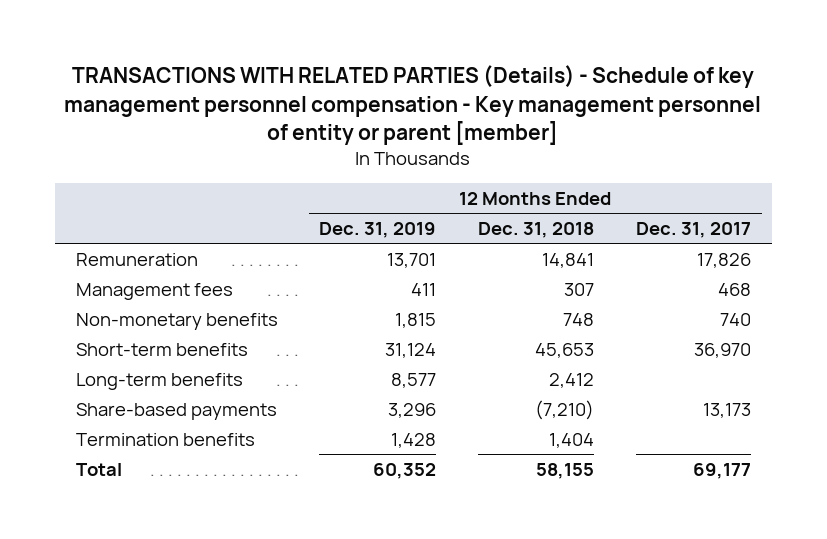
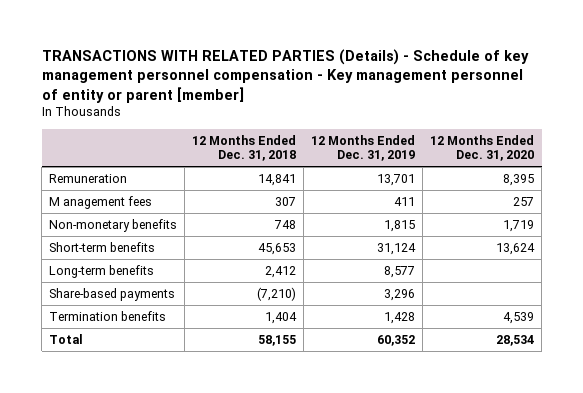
[636,222,752,239] Dec. 31, 2017 -> none
none -> [430,134,535,162] 12 Months Ended Dec. 31, 2020
[75,282,233,300] Management fees -> [49,195,153,209] M anagement fees

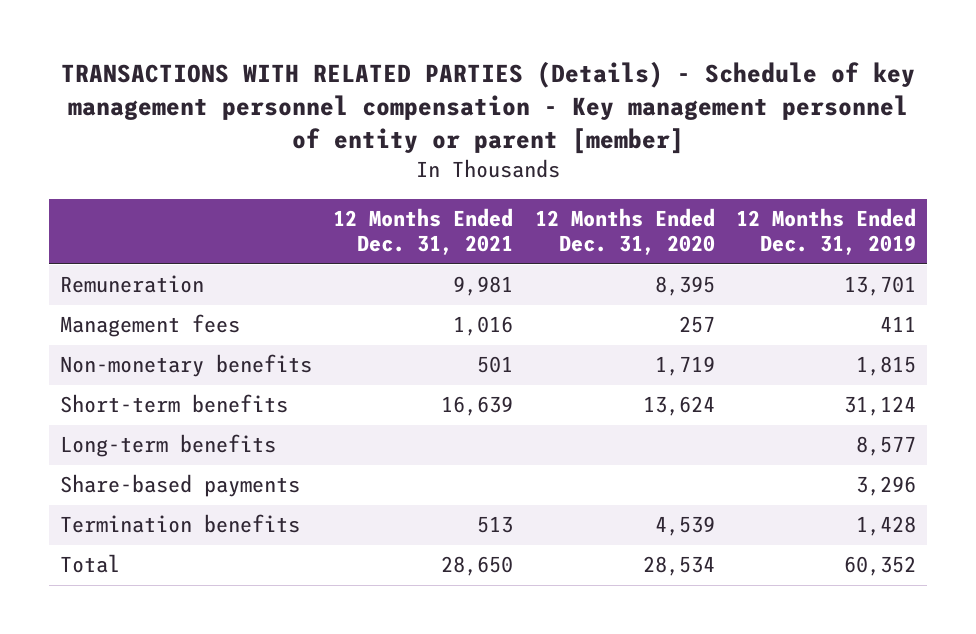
[192,134,297,162] 12 Months Ended Dec. 31, 2018 -> none
none -> [333,207,514,256] 12 Months Ended Dec. 31, 2021
[49,195,153,209] M anagement fees -> [59,314,240,338] Management fees

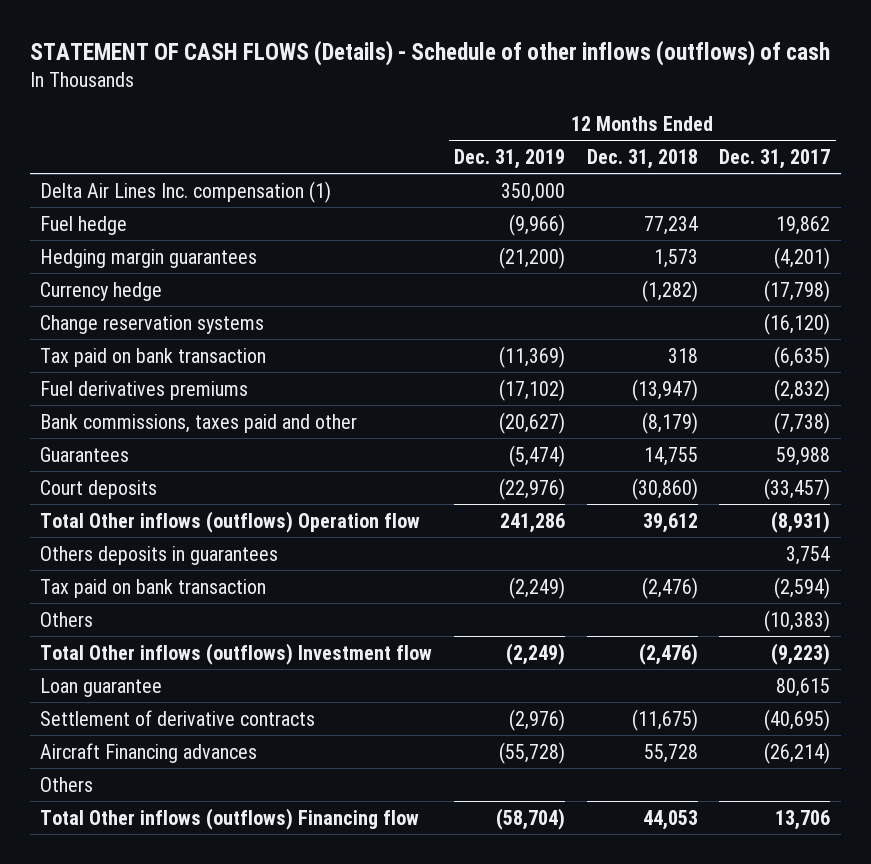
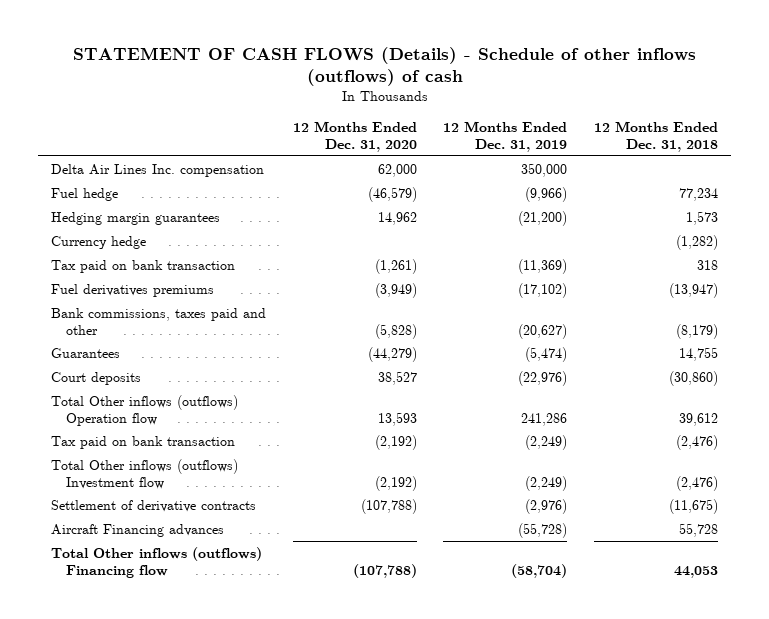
[719,148,831,169] Dec. 31, 2017 -> none
none -> [292,120,417,152] 12 Months Ended Dec. 31, 2020
[40,180,332,203] Delta Air Lines Inc. compensation (1) -> [51,163,265,177] Delta Air Lines Inc. compensation
[40,314,265,334] Change reservation systems -> none
[40,545,279,565] Others deposits in guarantees -> none
[40,611,94,627] Others -> none
[40,677,163,697] Loan guarantee -> none
[40,776,94,792] Others -> none

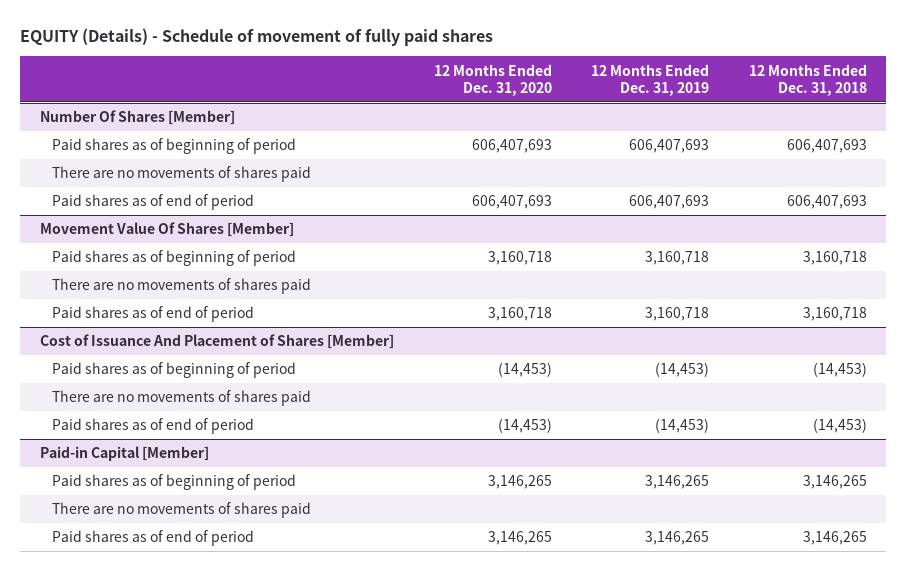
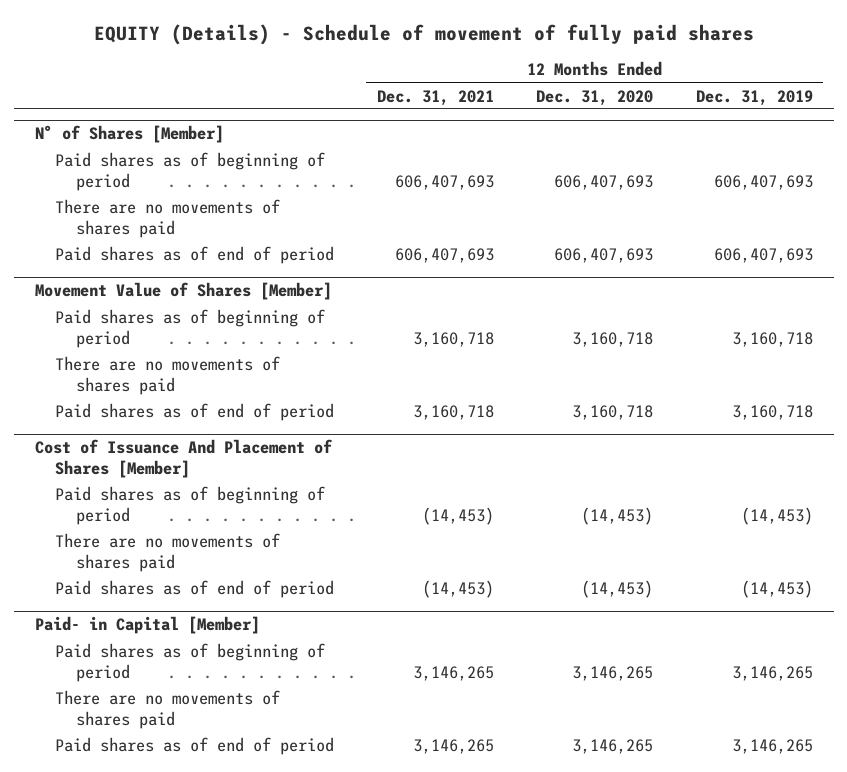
[748,63,867,96] 12 Months Ended Dec. 31, 2018 -> none
none -> [376,89,494,106] Dec. 31, 2021
[40,110,236,126] Number Of Shares [Member] -> [34,125,224,144] N° of Shares [Member]
[40,222,295,238] Movement Value Of Shares [Member] -> [34,282,332,301] Movement Value of Shares [Member]
[40,446,210,462] Paid-in Capital [Member] -> [34,616,260,635] Paid- in Capital [Member]

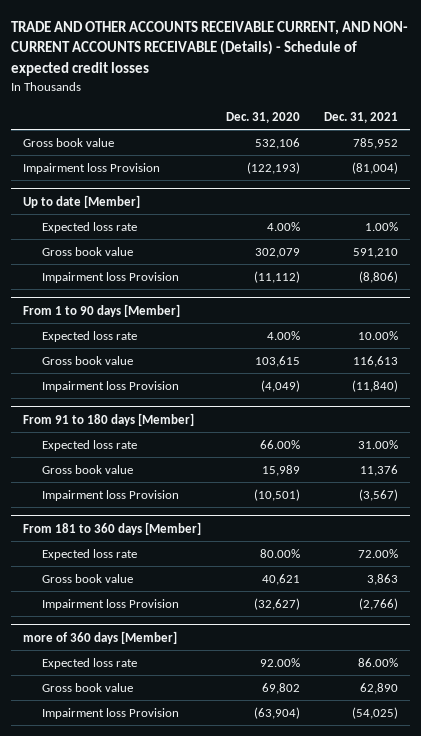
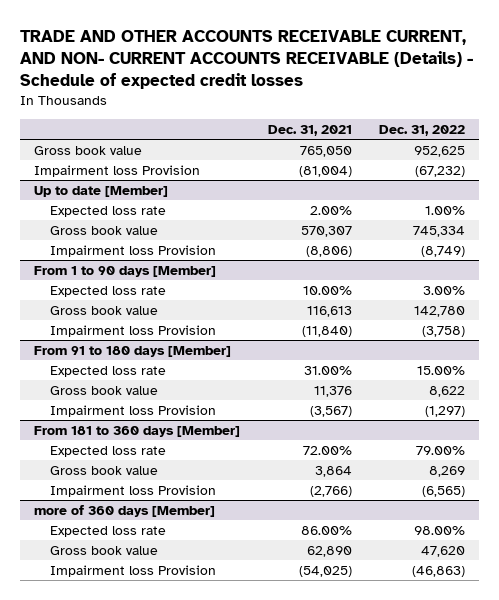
[225,111,300,123] Dec. 31, 2020 -> none
none -> [379,125,466,137] Dec. 31, 2022
[352,138,398,150] 785,952 -> [299,145,352,157] 765,050
[364,222,398,232] 1.00% -> [309,205,352,215] 2.00%
[352,248,398,259] 591,210 -> [300,225,352,237] 570,307
[366,574,398,586] 3,863 -> [314,465,352,477] 3,864

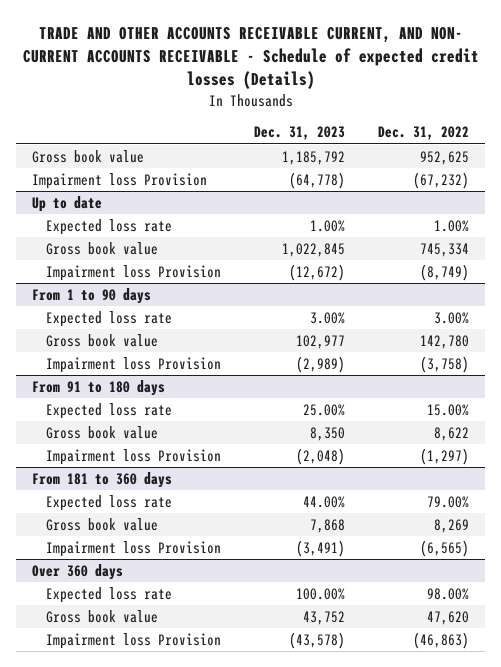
[20,30,474,90] TRADE AND OTHER ACCOUNTS RECEIVABLE CURRENT, AND NON- CURRENT ACCOUNTS RECEIVABLE (Details) - Schedule of expected credit losses -> [22,27,479,90] TRADE AND OTHER ACCOUNTS RECEIVABLE CURRENT, AND NON- CURRENT ACCOUNTS RECEIVABLE - Schedule of expected credit losses (Details)
[267,125,352,137] Dec. 31, 2021 -> none
none -> [253,126,345,141] Dec. 31, 2023
[33,185,168,197] Up to date [Member] -> [32,195,103,212] Up to date
[33,265,216,277] From 1 to 90 days [Member] -> [32,287,152,304] From 1 to 90 days
[33,345,231,357] From 91 to 180 days [Member] -> [32,379,166,396] From 91 to 180 days
[33,425,240,437] From 181 to 360 days [Member] -> [32,471,173,488] From 181 to 360 days
[33,504,215,517] more of 360 days [Member] -> [32,563,124,580] Over 360 days

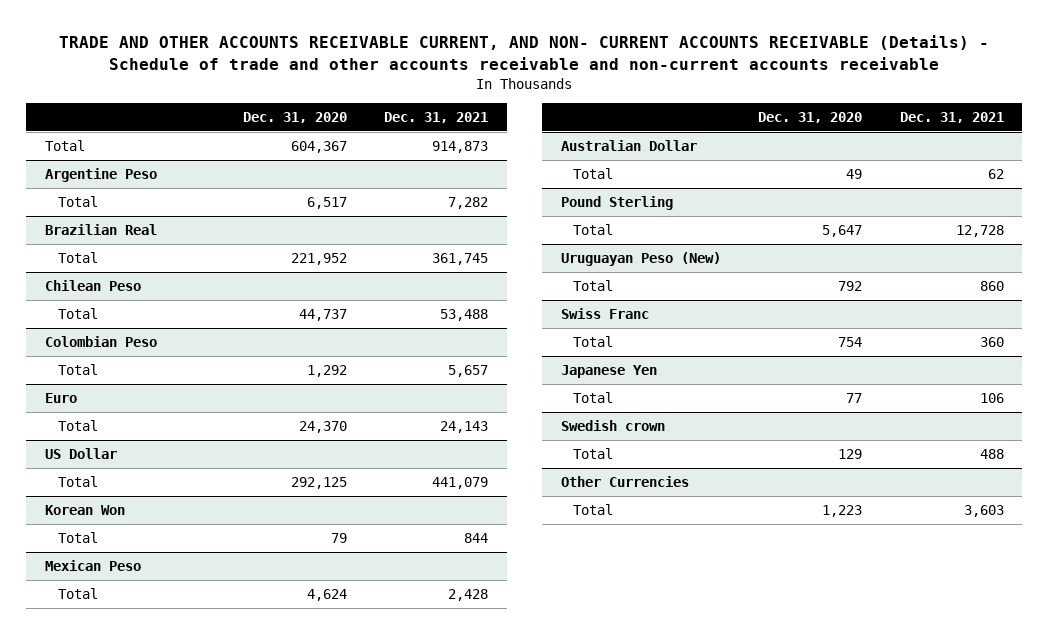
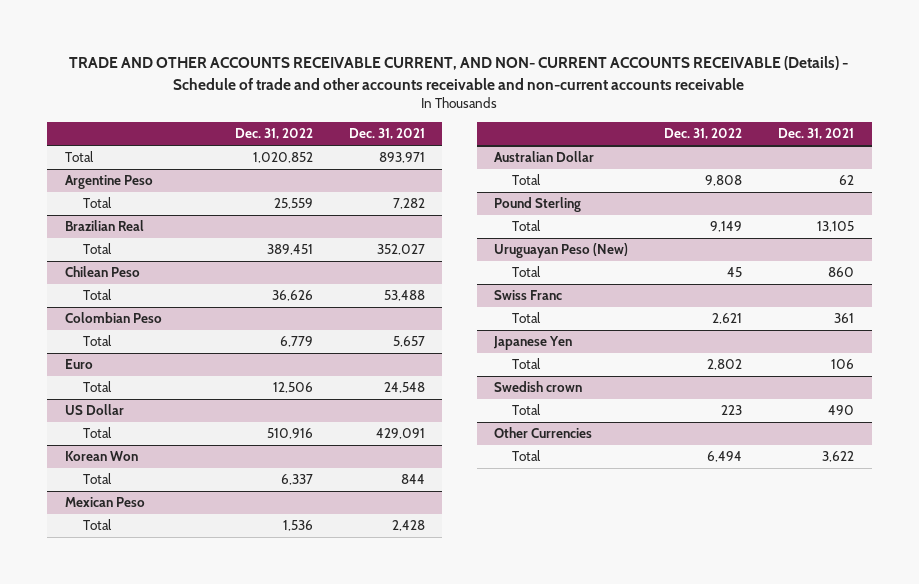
[242,111,347,123] Dec. 31, 2020 -> none
none -> [234,128,313,140] Dec. 31, 2022
[432,141,489,154] 914,873 -> [378,152,425,164] 893,971
[432,253,489,266] 361,745 -> [376,244,425,256] 352,027
[440,421,489,434] 24,143 -> [383,382,425,394] 24,548
[432,477,489,490] 441,079 -> [375,428,425,440] 429,091
[955,225,1004,238] 12,728 -> [816,221,854,233] 13,105
[979,337,1004,348] 360 -> [833,313,854,324] 361
[979,449,1004,460] 488 -> [827,405,854,416] 490
[963,505,1004,518] 3,603 -> [821,451,854,463] 3,622

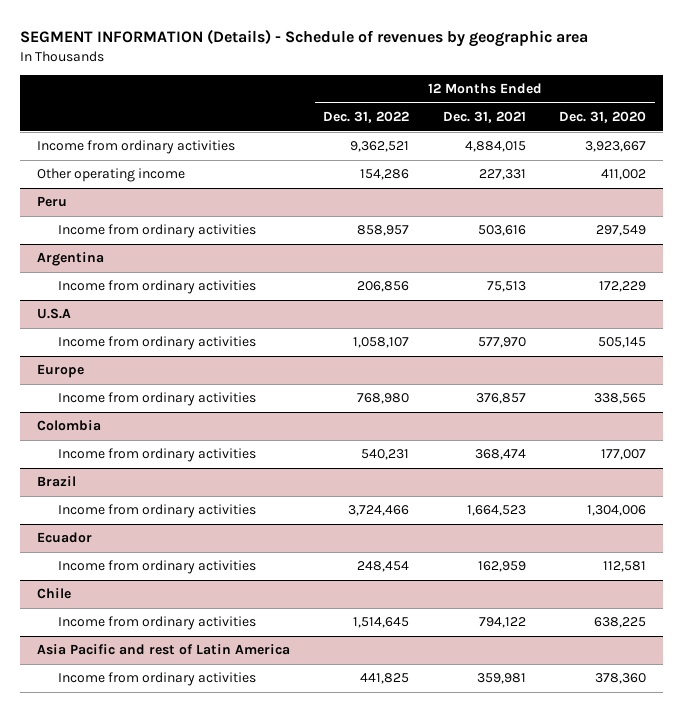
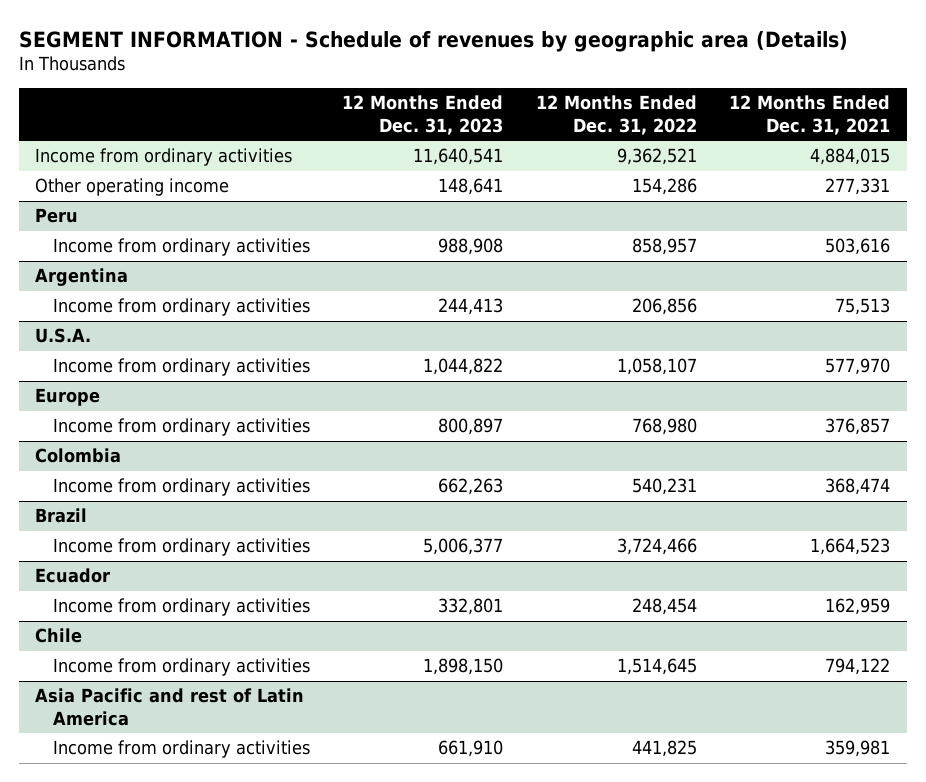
[19,28,588,47] SEGMENT INFORMATION (Details) - Schedule of revenues by geographic area -> [19,30,849,52] SEGMENT INFORMATION - Schedule of revenues by geographic area (Details)
[559,111,647,124] Dec. 31, 2020 -> none
none -> [342,95,504,135] 12 Months Ended Dec. 31, 2023
[478,169,526,181] 227,331 -> [825,178,891,196] 277,331
[36,308,71,320] U.S.A -> [35,328,92,344] U.S.A.

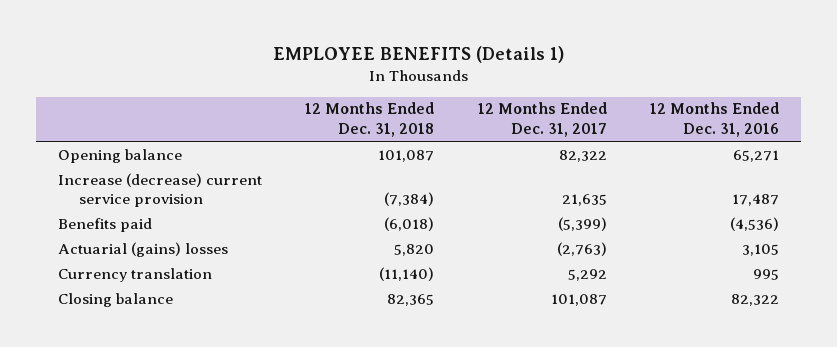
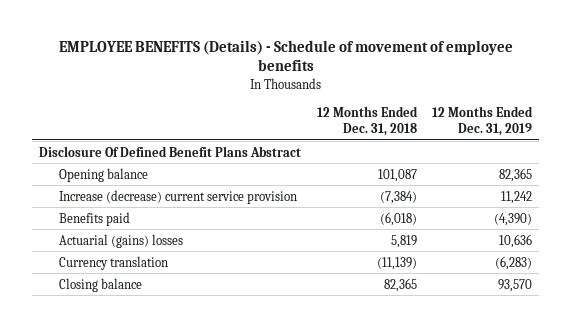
[272,46,564,64] EMPLOYEE BENEFITS (Details 1) -> [58,39,513,72] EMPLOYEE BENEFITS (Details) - Schedule of movement of employee benefits
[477,102,607,138] 12 Months Ended Dec. 31, 2017 -> none
[650,102,780,138] 12 Months Ended Dec. 31, 2016 -> none
none -> [431,106,533,137] 12 Months Ended Dec. 31, 2019
none -> [39,145,302,157] Disclosure Of Defined Benefit Plans Abstract
[394,243,435,256] 5,820 -> [390,234,417,248] 5,819
[379,266,435,281] (11,140) -> [376,256,417,270] (11,139)

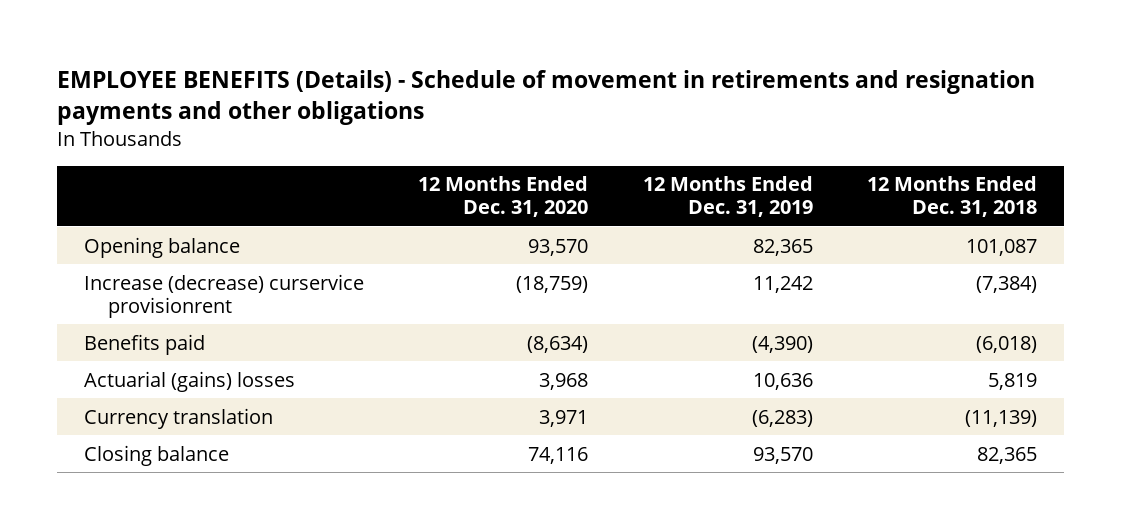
[58,39,513,72] EMPLOYEE BENEFITS (Details) - Schedule of movement of employee benefits -> [57,69,1036,125] EMPLOYEE BENEFITS (Details) - Schedule of movement in retirements and resignation payments and other obligations
none -> [418,176,589,218] 12 Months Ended Dec. 31, 2020
[39,145,302,157] Disclosure Of Defined Benefit Plans Abstract -> none
[59,189,298,204] Increase (decrease) current service provision -> [84,273,365,318] Increase (decrease) curservice provisionrent

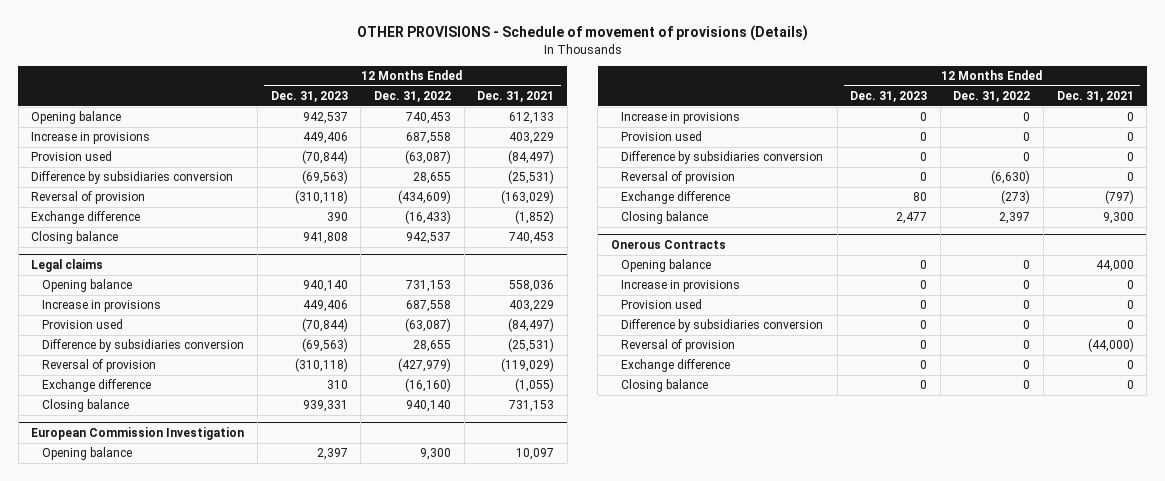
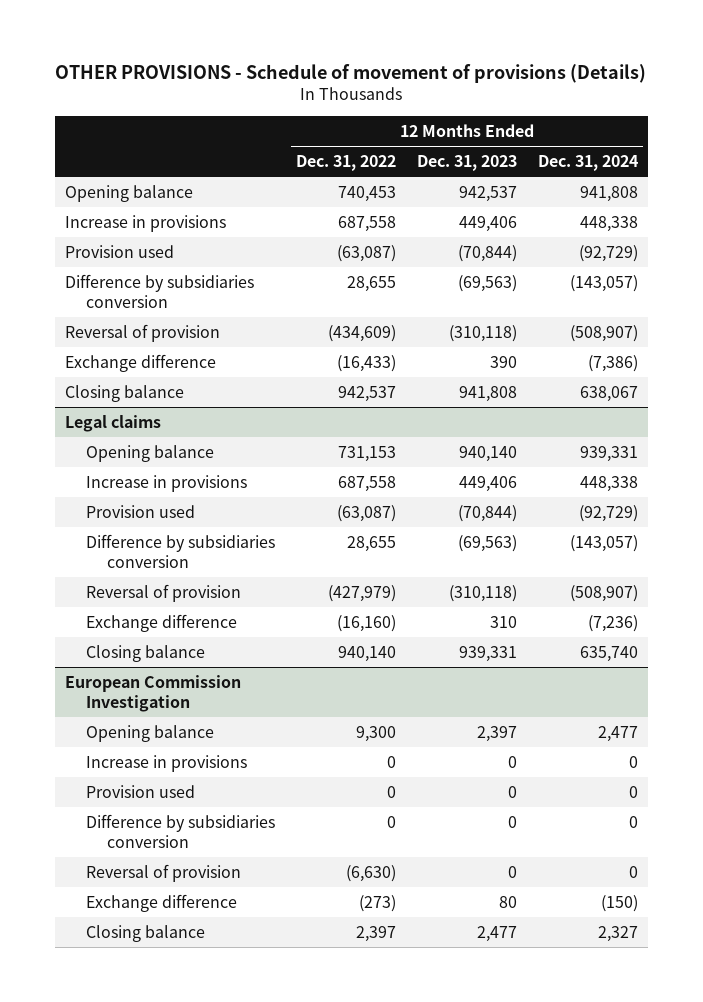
[477,91,555,103] Dec. 31, 2021 -> none
none -> [537,155,638,172] Dec. 31, 2024
[610,240,726,250] Onerous Contracts -> none
[621,259,712,273] Opening balance -> none
[621,280,741,293] Increase in provisions -> none
[621,299,703,310] Provision used -> none
[621,319,824,333] Difference by subsidiaries conversion -> none
[621,339,736,353] Reversal of provision -> none
[621,359,731,373] Exchange difference -> none
[621,379,709,393] Closing balance -> none

